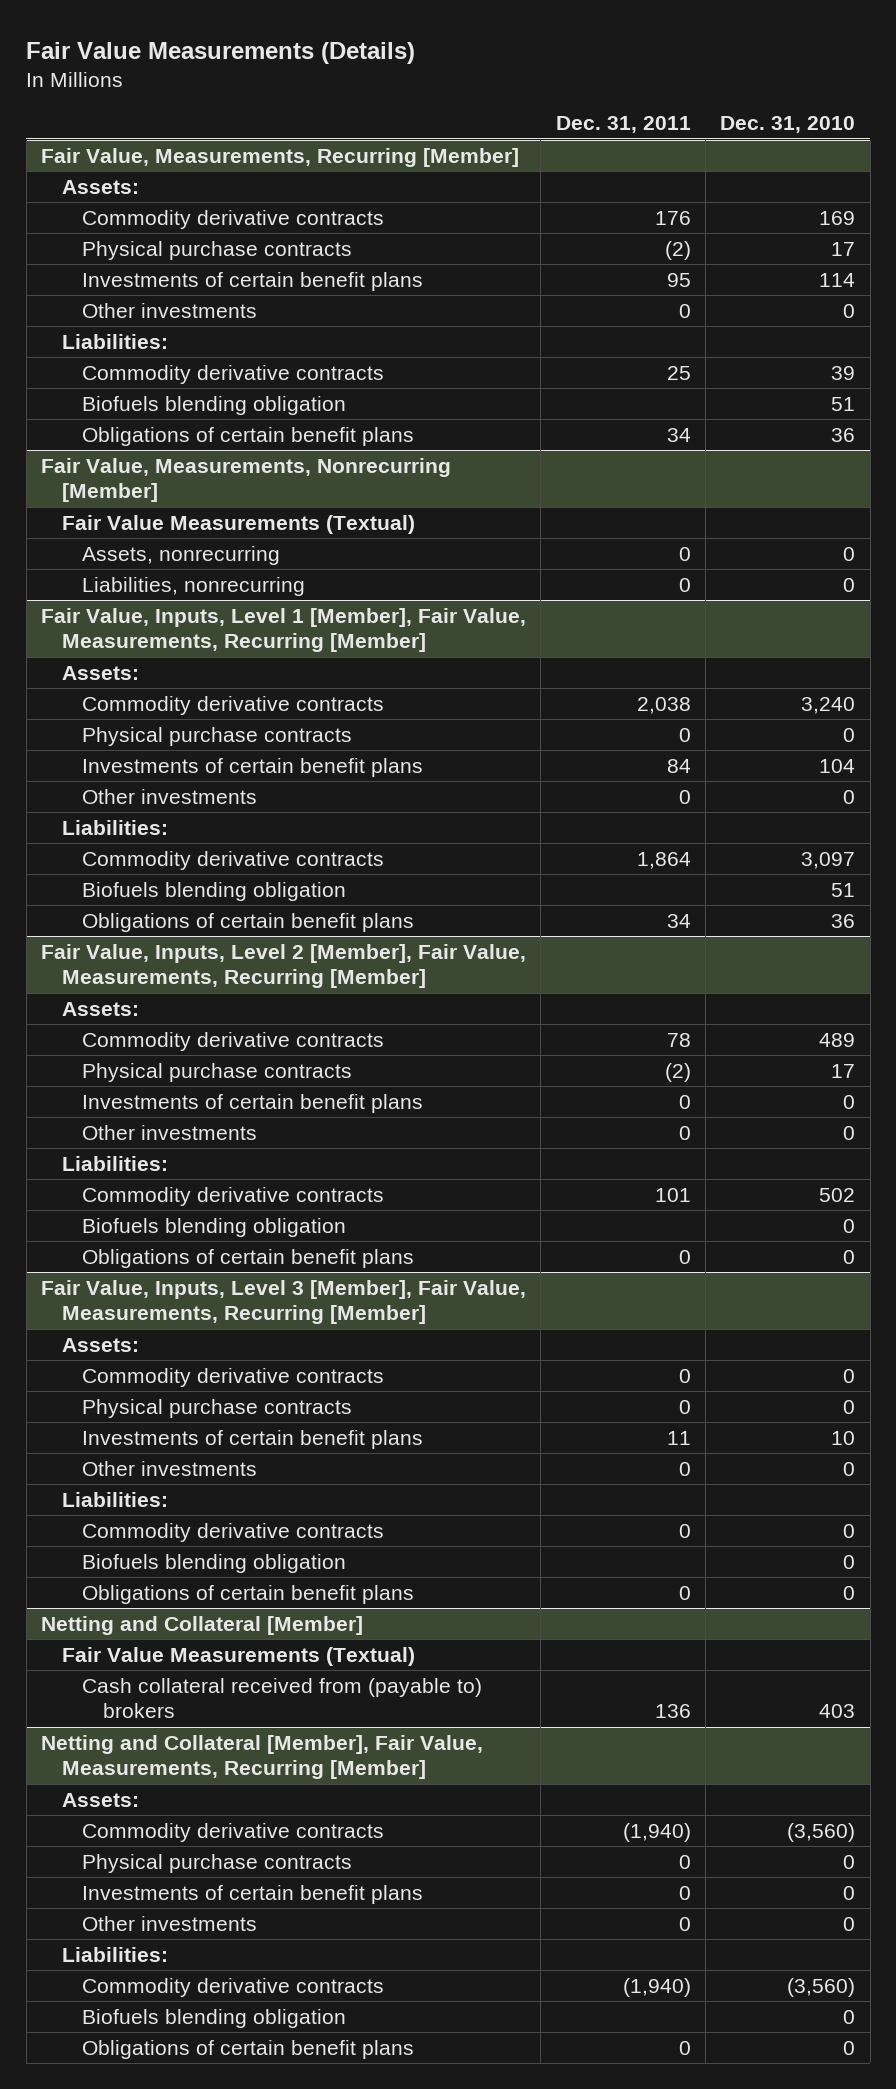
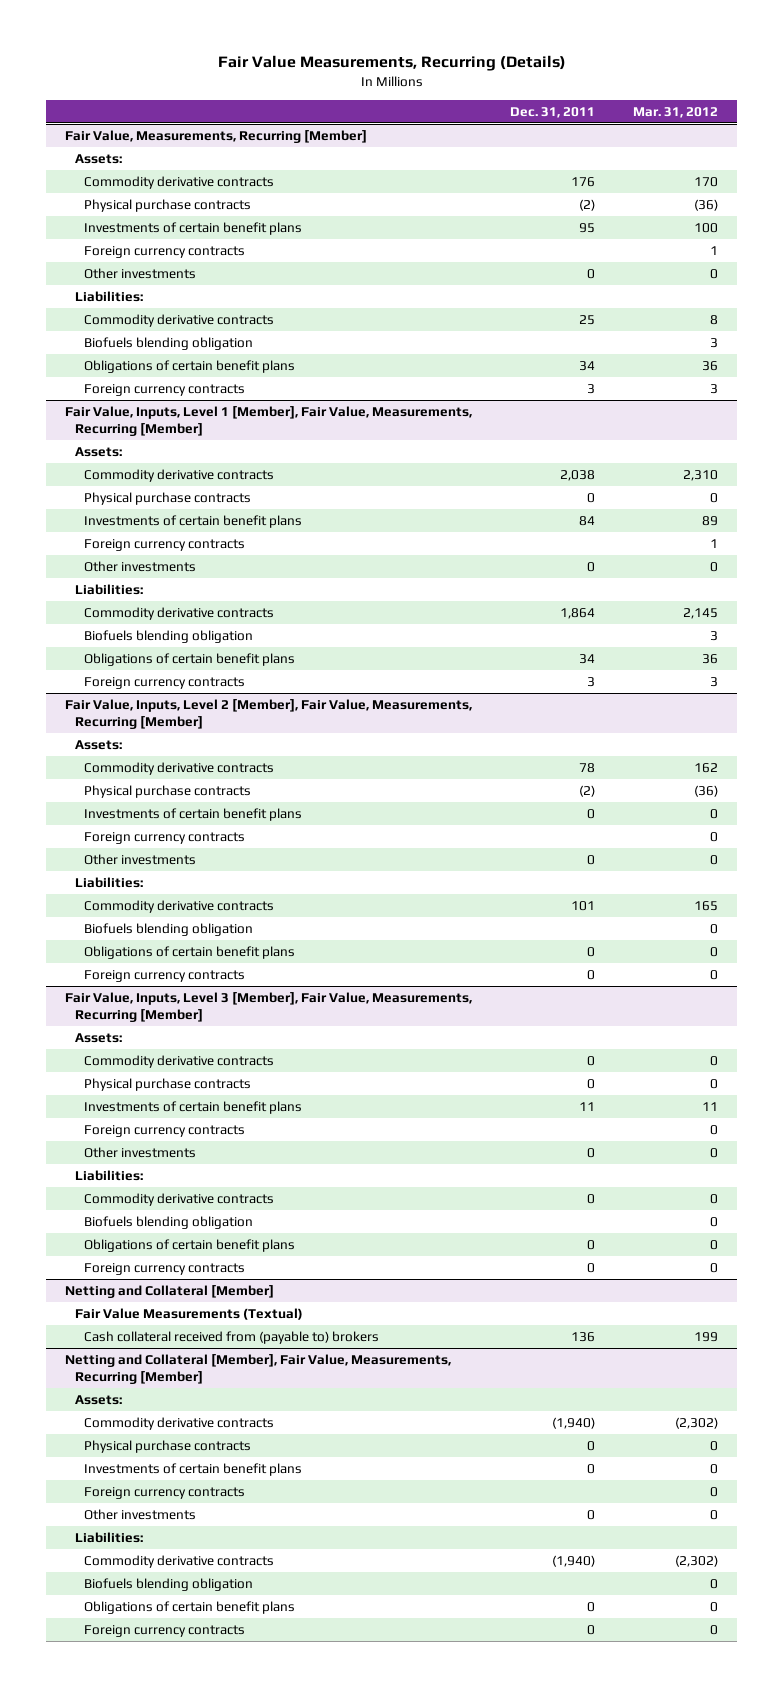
[26,41,416,64] Fair Value Measurements (Details) -> [217,55,566,72] Fair Value Measurements, Recurring (Details)
[720,116,856,134] Dec. 31, 2010 -> none
none -> [633,106,719,118] Mar. 31, 2012
none -> [84,245,246,258] Foreign currency contracts
[40,457,451,503] Fair Value, Measurements, Nonrecurring [Member] -> none
[61,514,415,534] Fair Value Measurements (Textual) -> none
[82,545,281,565] Assets, nonrecurring -> none
[82,576,306,596] Liabilities, nonrecurring -> none
none -> [84,383,246,396] Foreign currency contracts
none -> [84,538,246,551] Foreign currency contracts
none -> [84,676,246,689] Foreign currency contracts
none -> [84,831,246,844] Foreign currency contracts
none -> [84,969,246,982] Foreign currency contracts
none -> [84,1124,246,1137] Foreign currency contracts
none -> [84,1262,246,1275] Foreign currency contracts
none -> [84,1486,246,1499] Foreign currency contracts
none -> [84,1624,246,1637] Foreign currency contracts

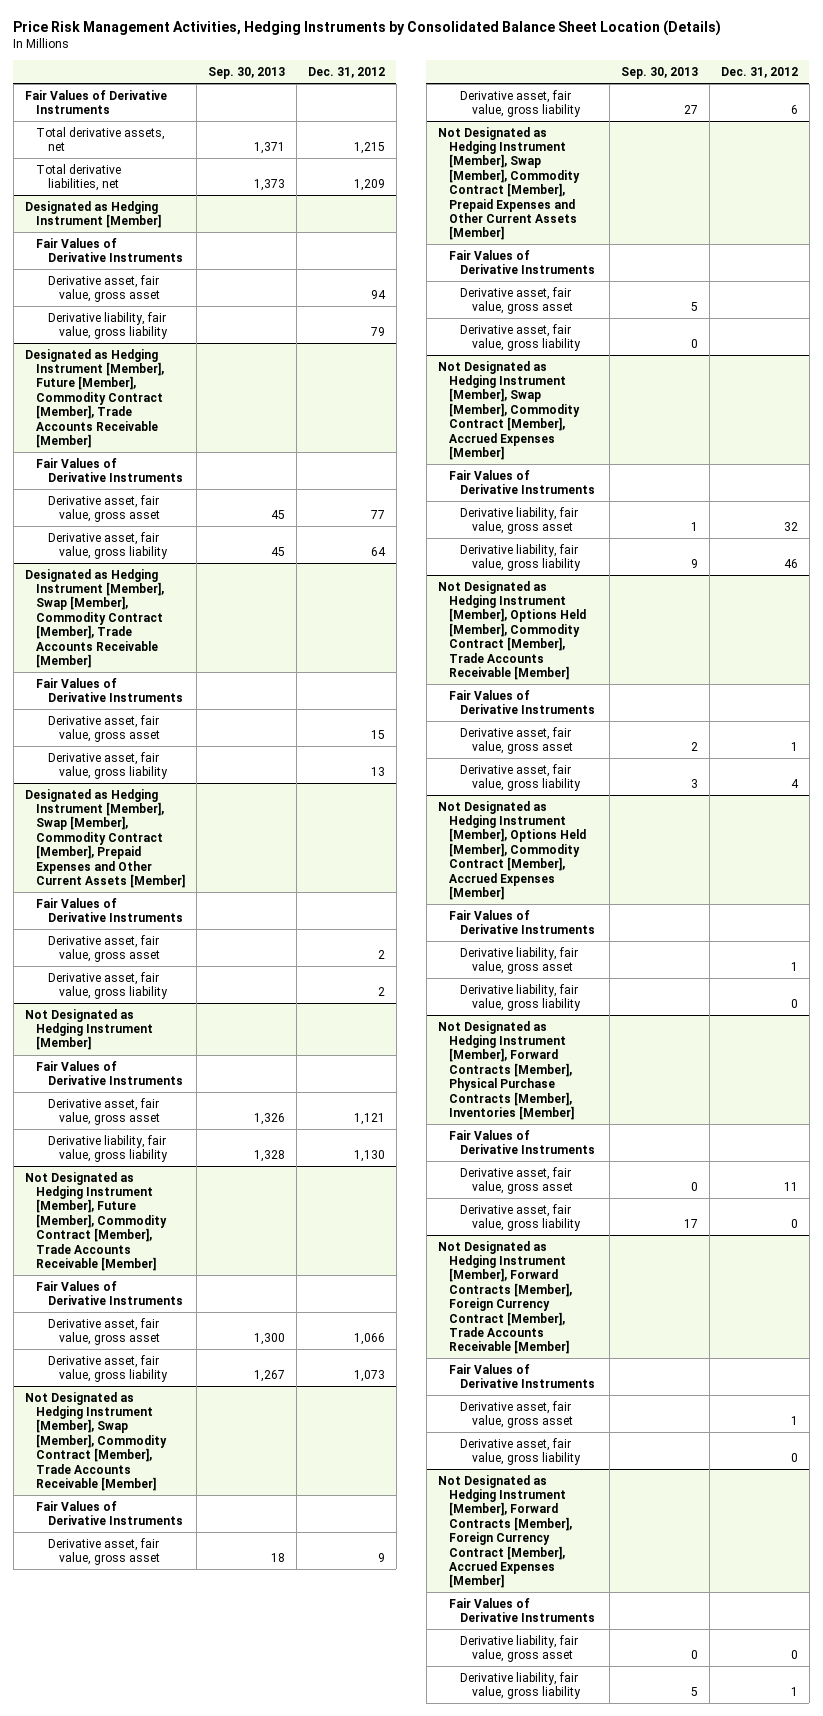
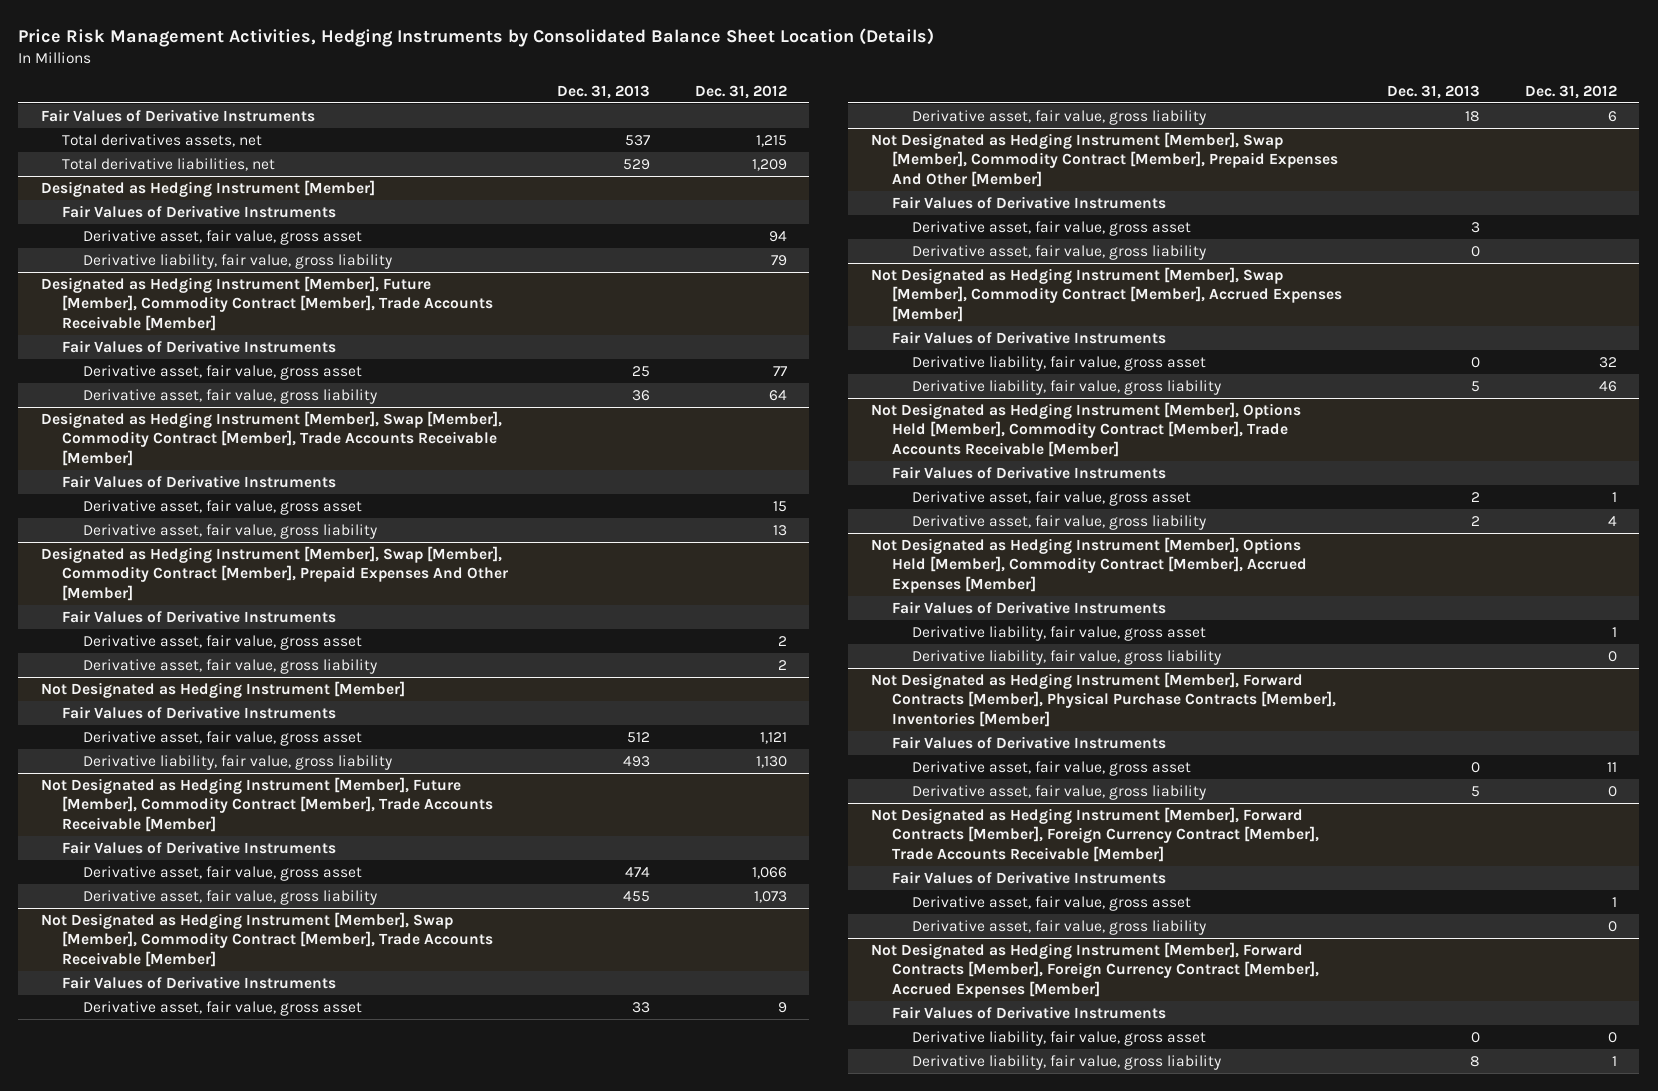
[208,66,286,79] Sep. 30, 2013 -> none
none -> [556,84,650,99] Dec. 31, 2013
[36,126,166,152] Total derivative assets, net -> [61,133,262,147] Total derivatives assets, net
[24,788,186,888] Designated as Hedging Instrument [Member], Swap [Member], Commodity Contract [Member], Prepaid Expenses and Other Current Assets [Member] -> [40,545,508,601] Designated as Hedging Instrument [Member], Swap [Member], Commodity Contract [Member], Prepaid Expenses And Other [Member]
[437,126,581,241] Not Designated as Hedging Instrument [Member], Swap [Member], Commodity Contract [Member], Prepaid Expenses and Other Current Assets [Member] -> [870,131,1338,187] Not Designated as Hedging Instrument [Member], Swap [Member], Commodity Contract [Member], Prepaid Expenses And Other [Member]

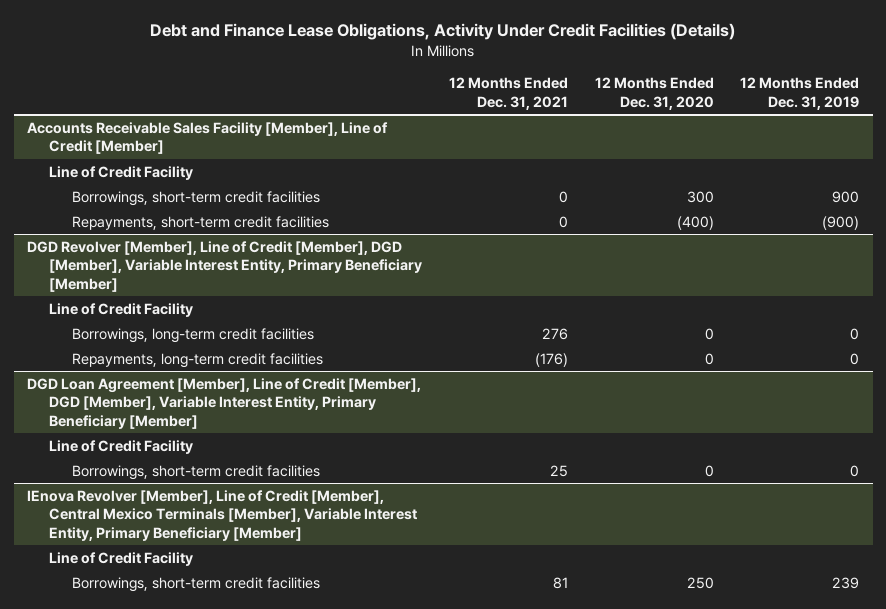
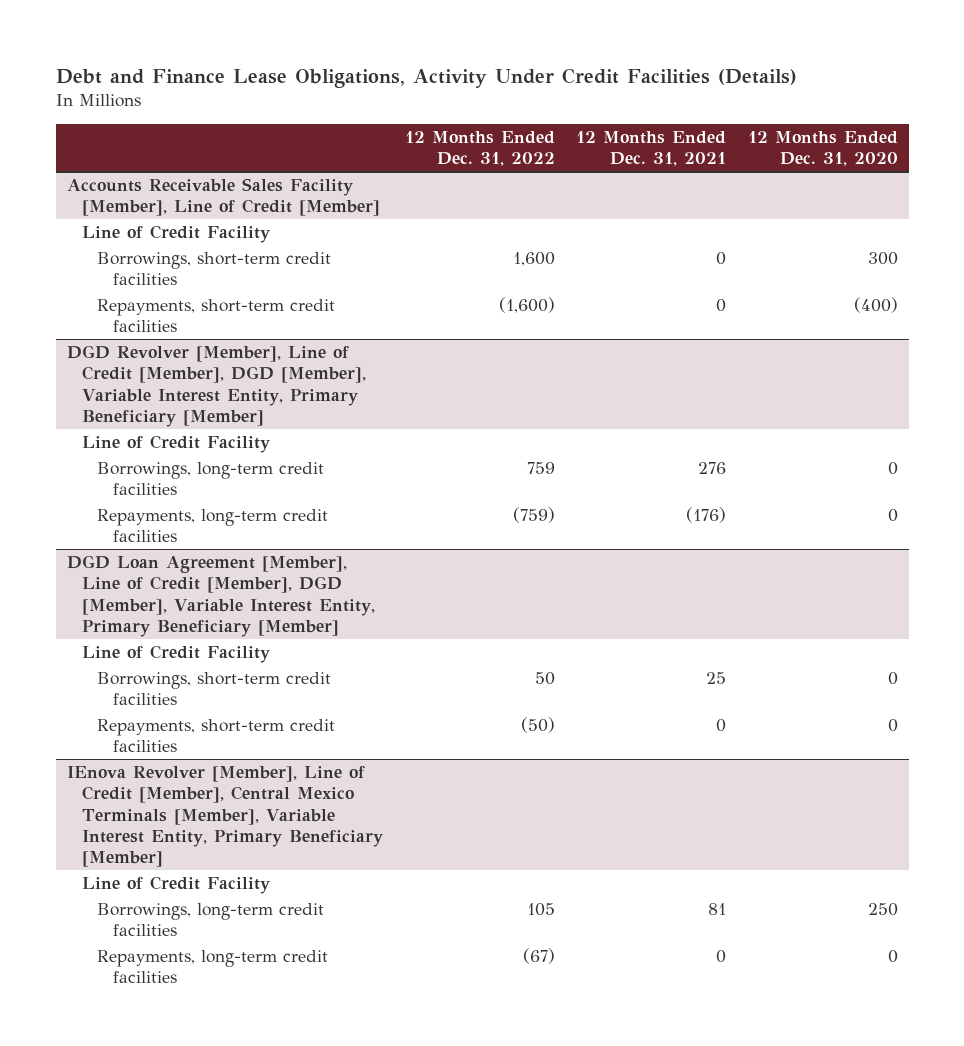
[740,77,860,110] 12 Months Ended Dec. 31, 2019 -> none
none -> [404,131,555,167] 12 Months Ended Dec. 31, 2022
none -> [97,719,336,753] Repayments, short-term credit facilities
[71,576,320,592] Borrowings, short-term credit facilities -> [97,903,325,937] Borrowings, long-term credit facilities
none -> [97,950,329,984] Repayments, long-term credit facilities

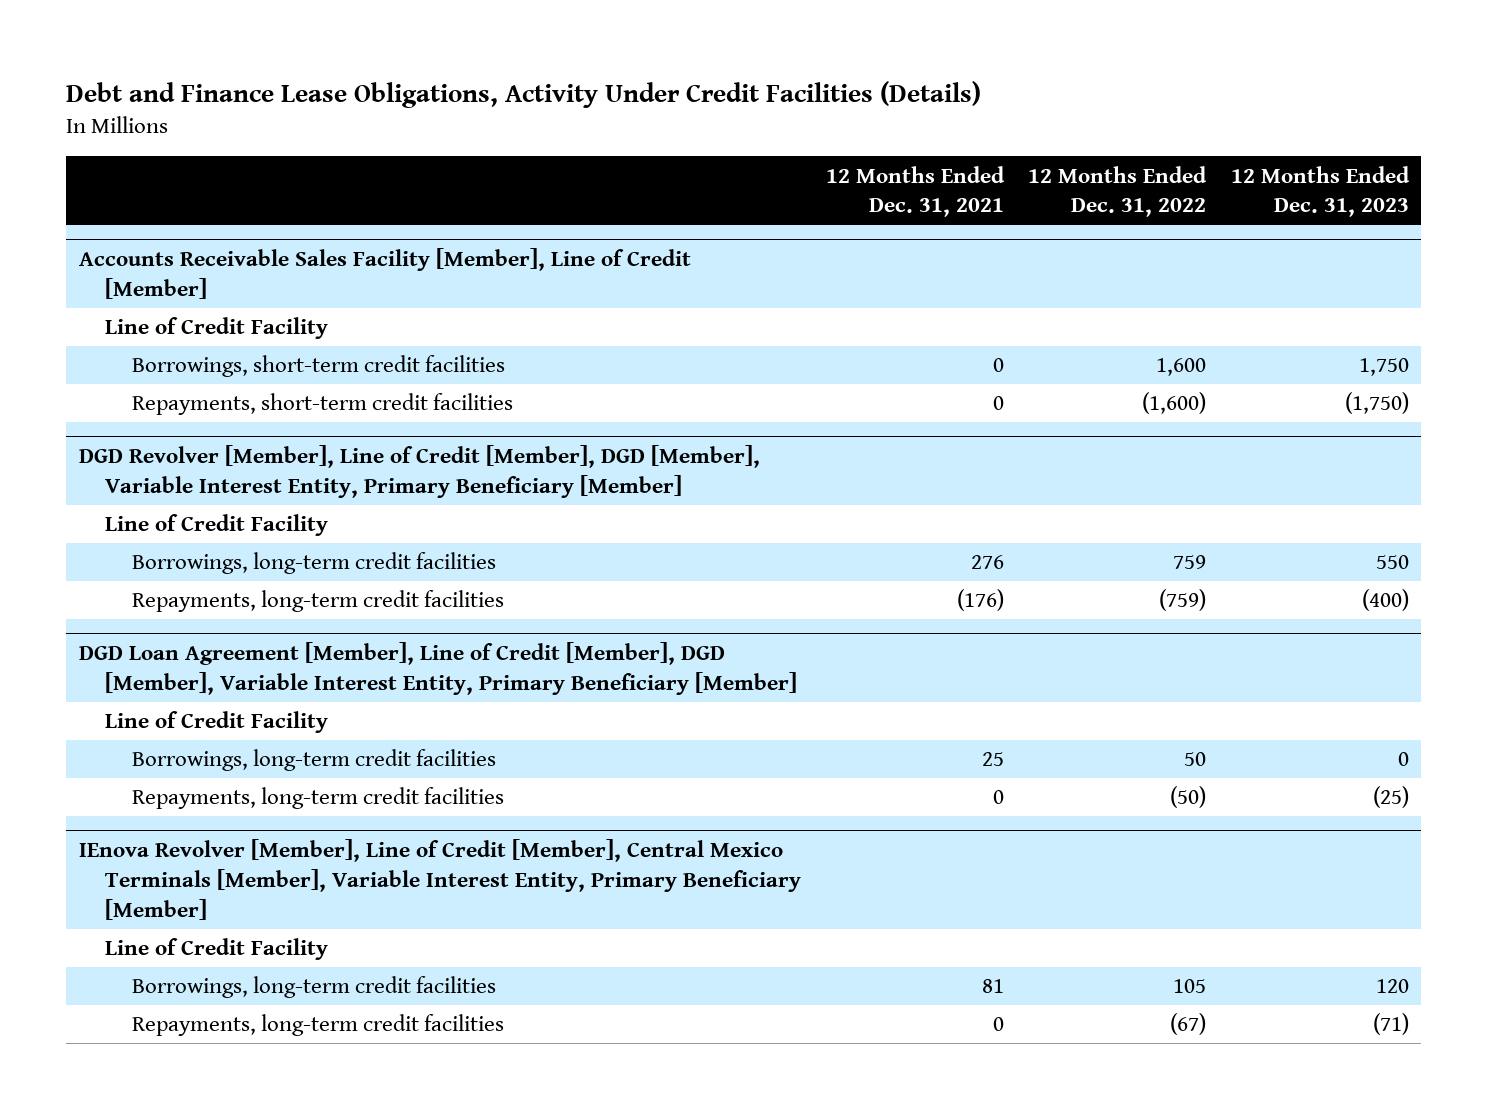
[747,131,898,167] 12 Months Ended Dec. 31, 2020 -> none
none -> [1230,165,1410,218] 12 Months Ended Dec. 31, 2023
[97,672,332,706] Borrowings, short-term credit facilities -> [132,749,497,772] Borrowings, long-term credit facilities
[97,719,336,753] Repayments, short-term credit facilities -> [132,787,505,810] Repayments, long-term credit facilities

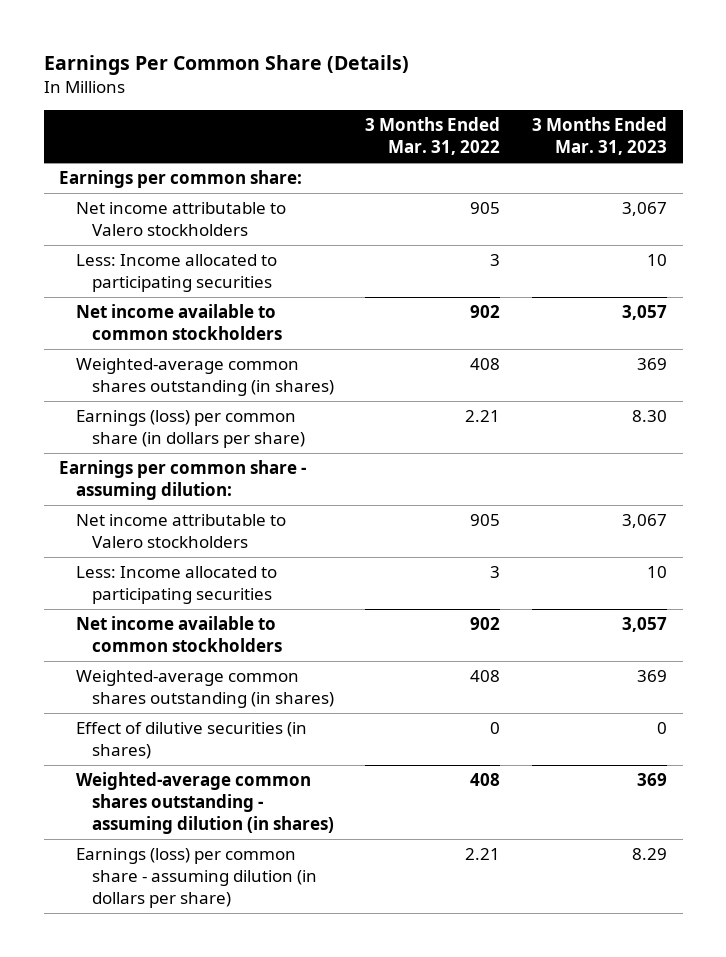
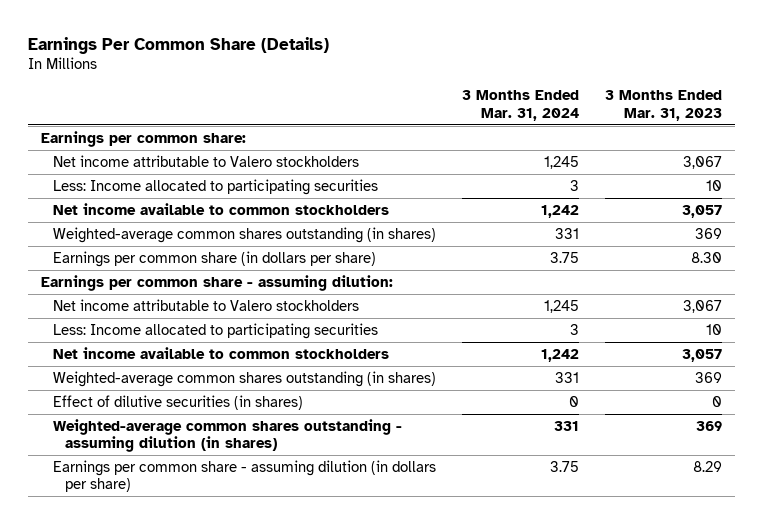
[365,117,501,156] 3 Months Ended Mar. 31, 2022 -> none
none -> [462,90,580,121] 3 Months Ended Mar. 31, 2024
[75,410,305,449] Earnings (loss) per common share (in dollars per share) -> [53,250,377,267] Earnings per common share (in dollars per share)
[75,848,317,909] Earnings (loss) per common share - assuming dilution (in dollars per share) -> [53,459,437,493] Earnings per common share - assuming dilution (in dollars per share)

